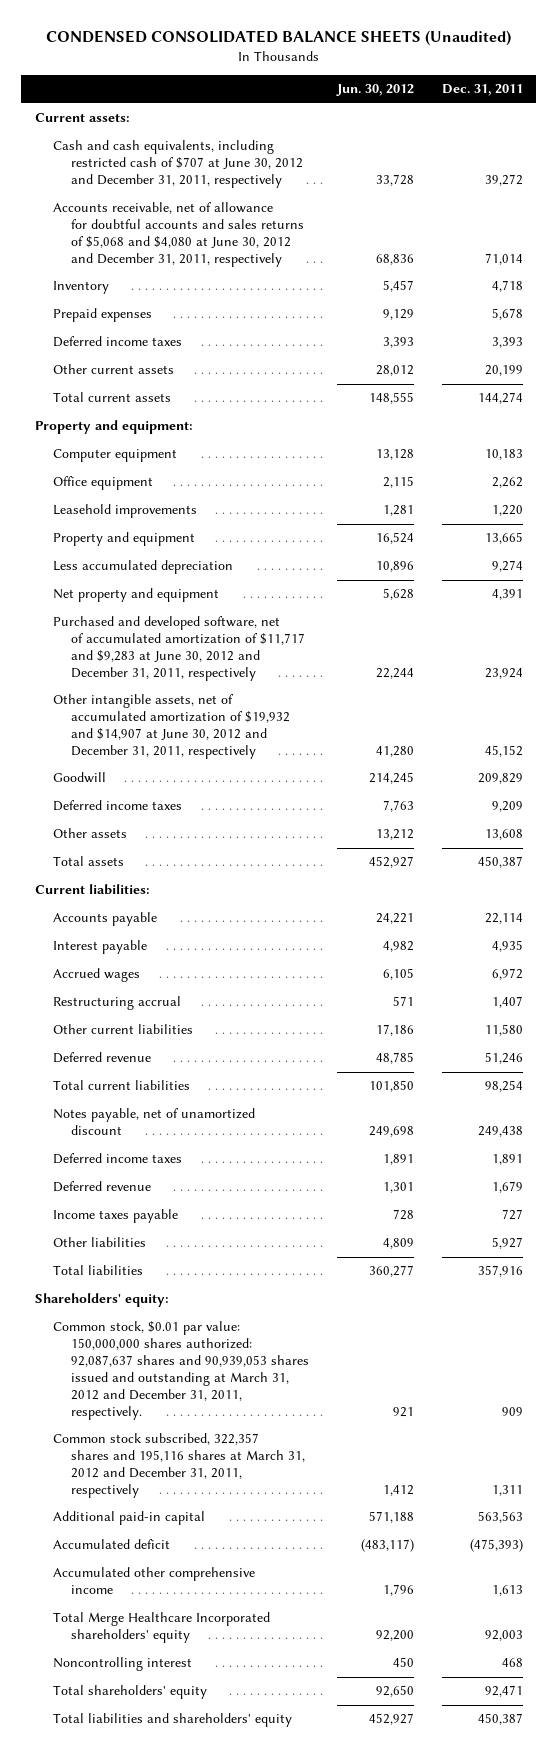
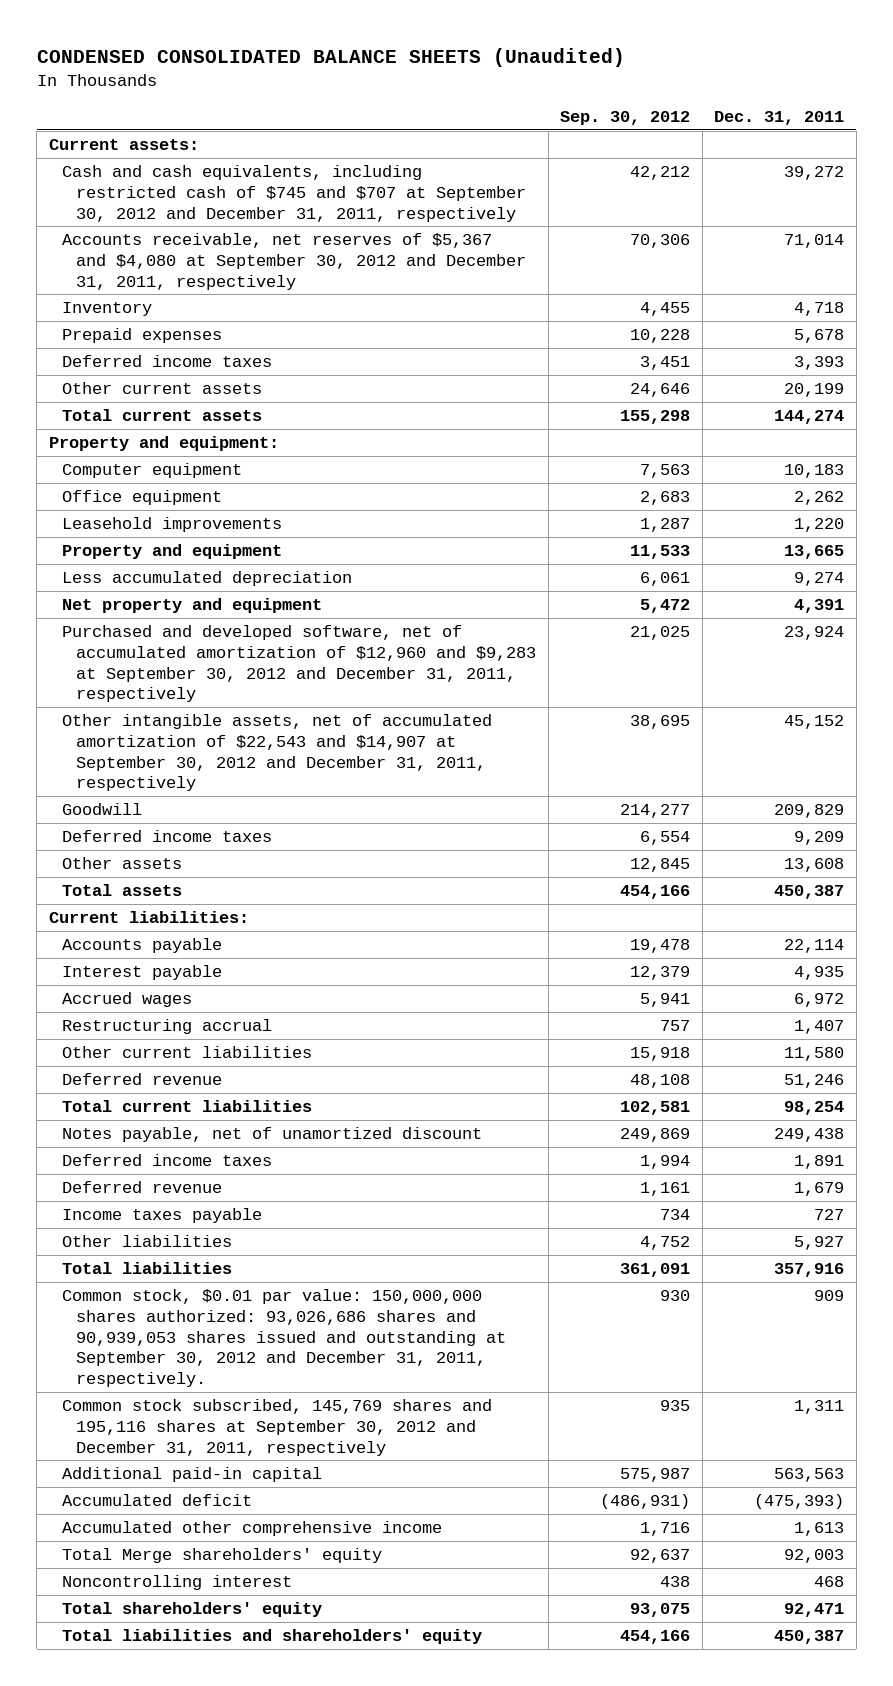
[335,84,414,97] Jun. 30, 2012 -> none
none -> [560,110,691,125] Sep. 30, 2012
[52,140,304,189] Cash and cash equivalents, including restricted cash of $707 at June 30, 2012 and December 31, 2011, respectively -> [62,164,527,222] Cash and cash equivalents, including restricted cash of $745 and $707 at September 30, 2012 and December 31, 2011, respectively
[52,202,305,268] Accounts receivable, net of allowance for doubtful accounts and sales returns of $5,068 and $4,080 at June 30, 2012 and December 31, 2011, respectively -> [62,232,527,290] Accounts receivable, net reserves of $5,367 and $4,080 at September 30, 2012 and December 31, 2011, respectively
[52,616,306,682] Purchased and developed software, net of accumulated amortization of $11,717 and $9,283 at June 30, 2012 and December 31, 2011, respectively -> [62,624,537,703] Purchased and developed software, net of accumulated amortization of $12,960 and $9,283 at September 30, 2012 and December 31, 2011, respectively
[52,694,291,760] Other intangible assets, net of accumulated amortization of $19,932 and $14,907 at June 30, 2012 and December 31, 2011, respectively -> [62,713,493,792] Other intangible assets, net of accumulated amortization of $22,543 and $14,907 at September 30, 2012 and December 31, 2011, respectively
[34,1293,169,1308] Shareholders' equity: -> none
[52,1321,310,1421] Common stock, $0.01 par value: 150,000,000 shares authorized: 92,087,637 shares and 90,939,053 shares issued and outstanding at March 31, 2012 and December 31, 2011, respectively. -> [62,1288,507,1388] Common stock, $0.01 par value: 150,000,000 shares authorized: 93,026,686 shares and 90,939,053 shares issued and outstanding at September 30, 2012 and December 31, 2011, respectively.
[52,1433,306,1499] Common stock subscribed, 322,357 shares and 195,116 shares at March 31, 2012 and December 31, 2011, respectively -> [62,1398,493,1456] Common stock subscribed, 145,769 shares and 195,116 shares at September 30, 2012 and December 31, 2011, respectively
[52,1612,270,1644] Total Merge Healthcare Incorporated shareholders' equity -> [62,1547,383,1563] Total Merge shareholders' equity

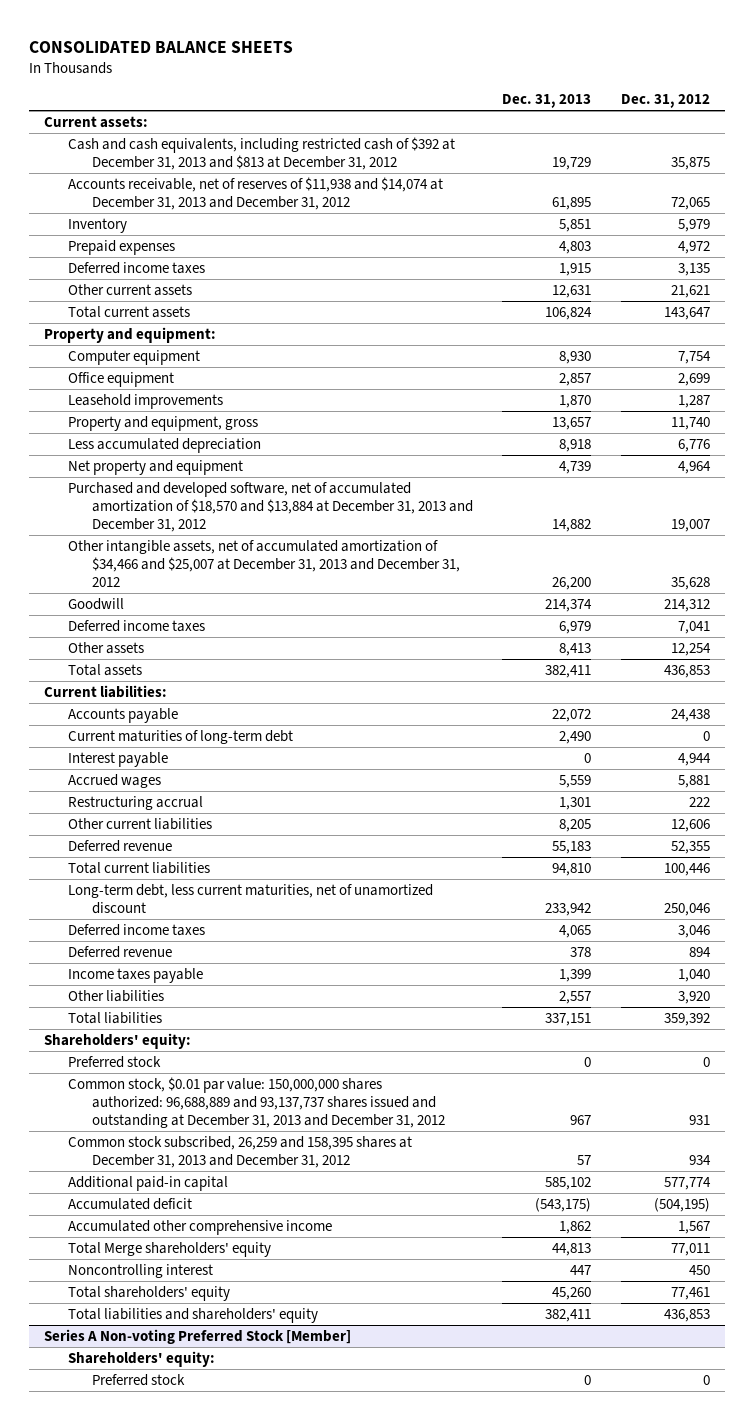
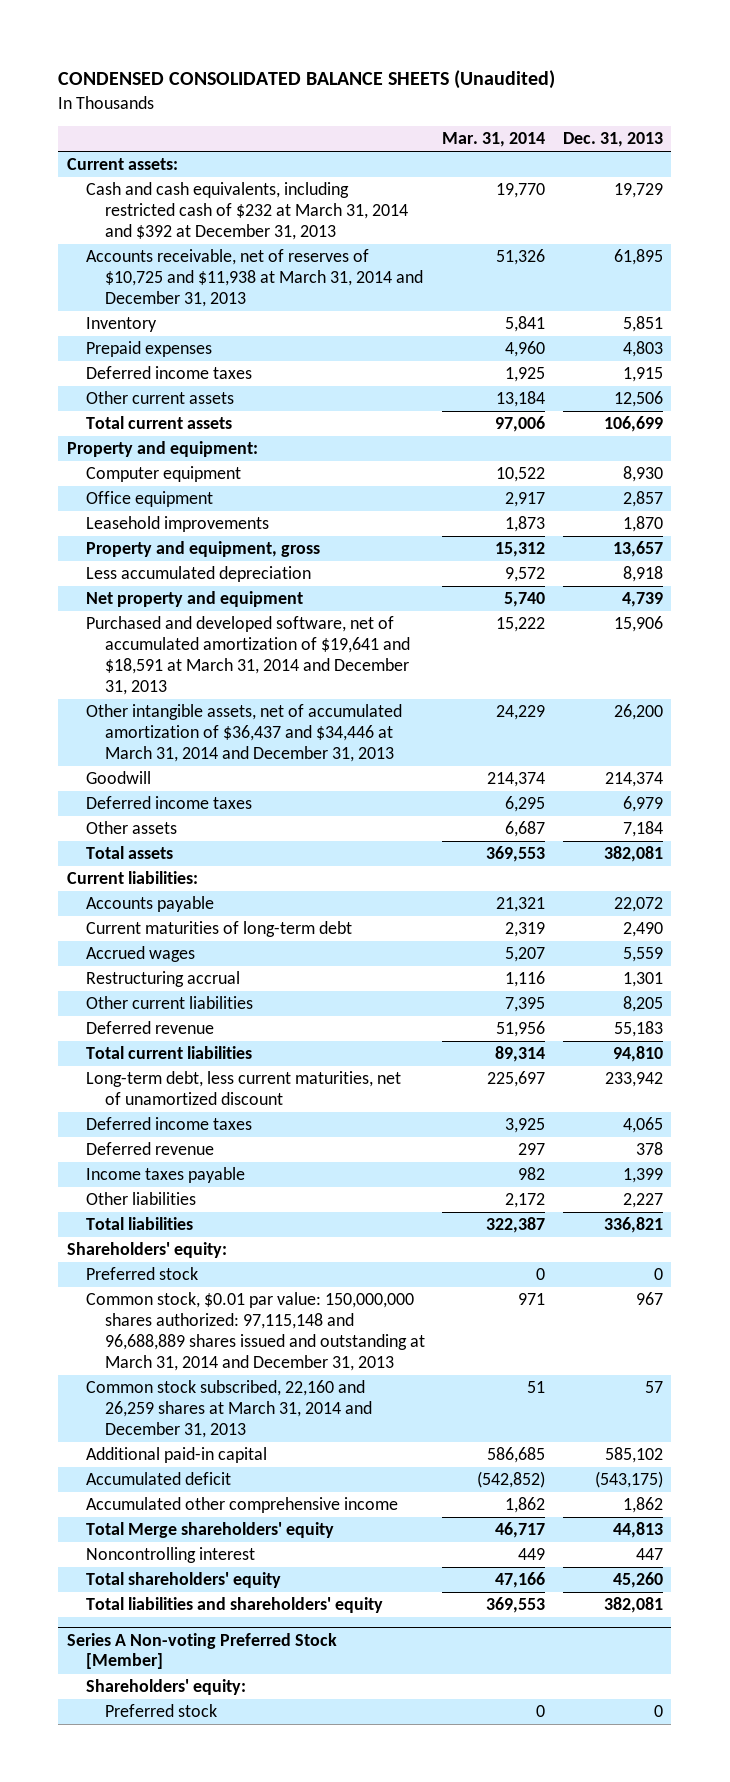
[29,40,294,53] CONSOLIDATED BALANCE SHEETS -> [58,70,556,90] CONDENSED CONSOLIDATED BALANCE SHEETS (Unaudited)
[620,94,710,109] Dec. 31, 2012 -> none
none -> [442,132,546,148] Mar. 31, 2014
[67,137,455,171] Cash and cash equivalents, including restricted cash of $392 at December 31, 2013 and $813 at December 31, 2012 -> [86,182,409,240] Cash and cash equivalents, including restricted cash of $232 at March 31, 2014 and $392 at December 31, 2013
[67,177,443,211] Accounts receivable, net of reserves of $11,938 and $14,074 at December 31, 2013 and December 31, 2012 -> [86,249,424,307] Accounts receivable, net of reserves of $10,725 and $11,938 at March 31, 2014 and December 31, 2013
[552,285,592,299] 12,631 -> [613,391,663,408] 12,506
[545,307,593,321] 106,824 -> [603,416,663,433] 106,699
[67,482,473,533] Purchased and developed software, net of accumulated amortization of $18,570 and $13,884 at December 31, 2013 and December 31, 2012 -> [86,616,411,695] Purchased and developed software, net of accumulated amortization of $19,641 and $18,591 at March 31, 2014 and December 31, 2013
[552,519,592,533] 14,882 -> [613,616,663,633] 15,906
[67,540,460,588] Other intangible assets, net of accumulated amortization of $34,466 and $25,007 at December 31, 2013 and December 31, 2012 -> [86,704,403,762] Other intangible assets, net of accumulated amortization of $36,437 and $34,446 at March 31, 2014 and December 31, 2013
[559,643,592,657] 8,413 -> [622,821,663,838] 7,184
[545,665,592,679] 382,411 -> [603,846,663,863] 382,081
[67,752,168,768] Interest payable -> none
[559,991,592,1005] 2,557 -> [622,1193,663,1209] 2,227
[545,1013,592,1027] 337,151 -> [603,1217,663,1234] 336,821
[67,1077,445,1129] Common stock, $0.01 par value: 150,000,000 shares authorized: 96,688,889 and 93,137,737 shares issued and outstanding at December 31, 2013 and December 31, 2012 -> [86,1292,426,1371] Common stock, $0.01 par value: 150,000,000 shares authorized: 97,115,148 and 96,688,889 shares issued and outstanding at March 31, 2014 and December 31, 2013
[67,1136,412,1169] Common stock subscribed, 26,259 and 158,395 shares at December 31, 2013 and December 31, 2012 -> [86,1380,373,1438] Common stock subscribed, 22,160 and 26,259 shares at March 31, 2014 and December 31, 2013
[545,1309,592,1323] 382,411 -> [603,1597,663,1614] 382,081

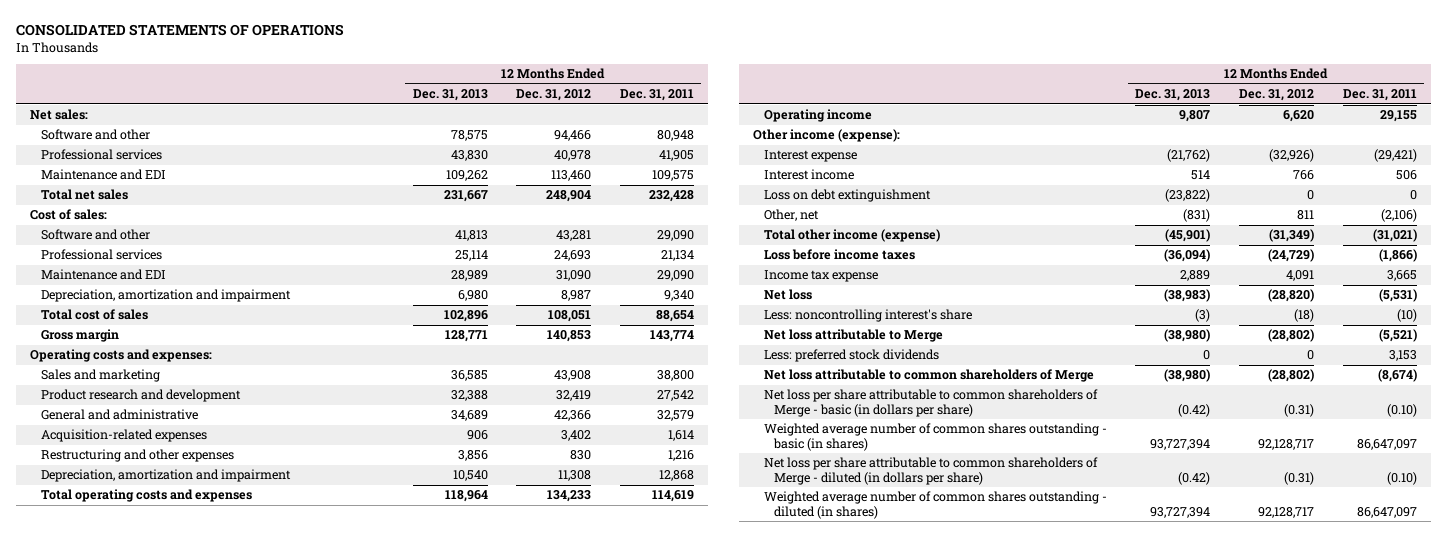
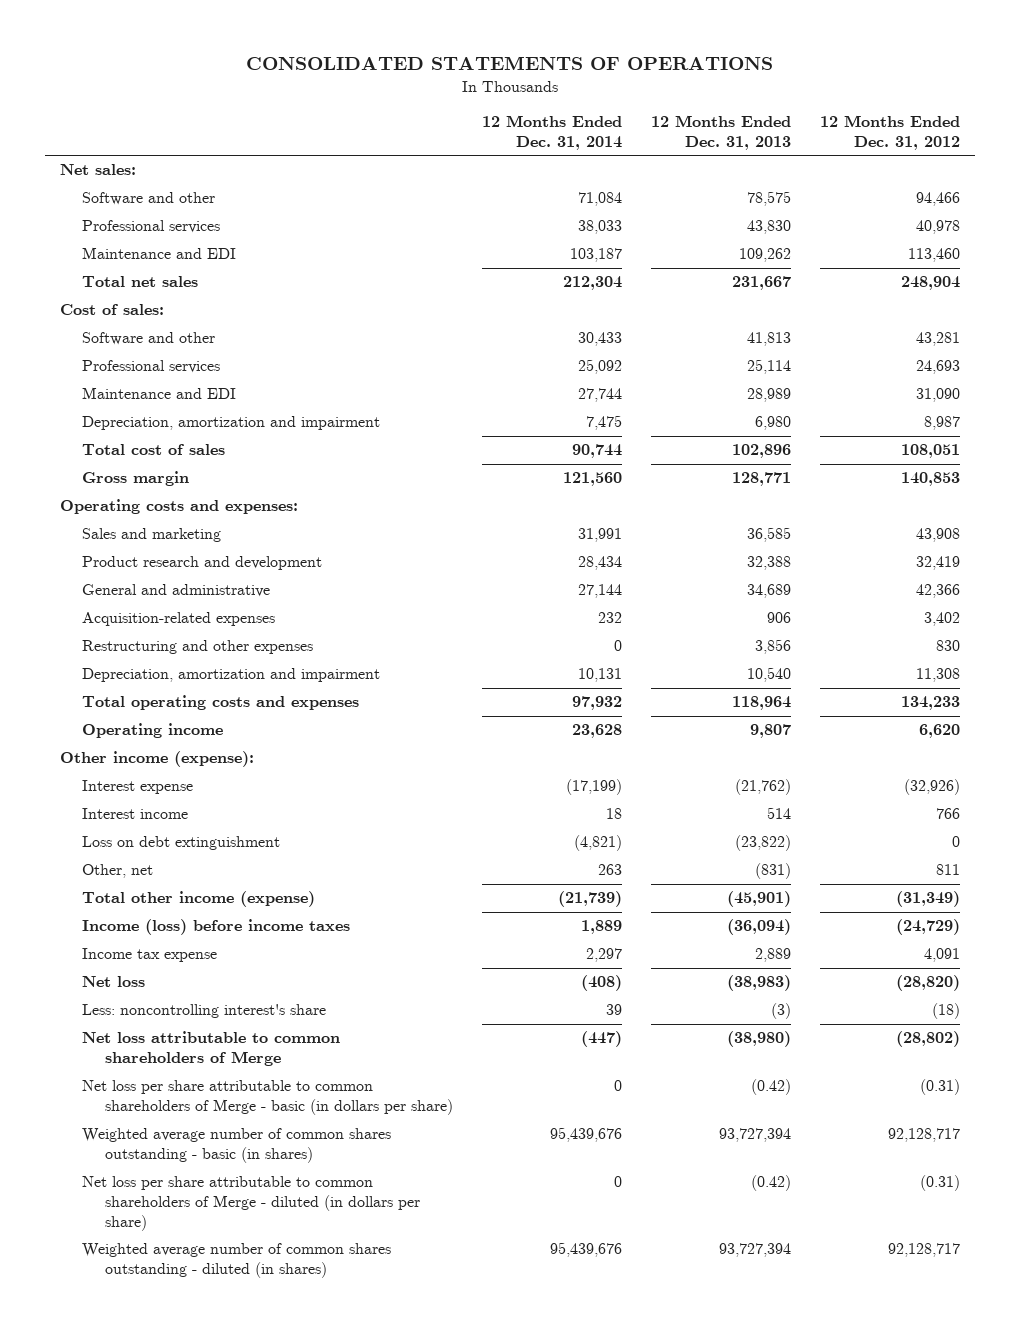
[619,89,694,102] Dec. 31, 2011 -> none
none -> [482,115,623,151] 12 Months Ended Dec. 31, 2014
[763,249,915,261] Loss before income taxes -> [82,919,351,936] Income (loss) before income taxes
[763,329,943,343] Net loss attributable to Merge -> none
[763,349,939,363] Less: preferred stock dividends -> none

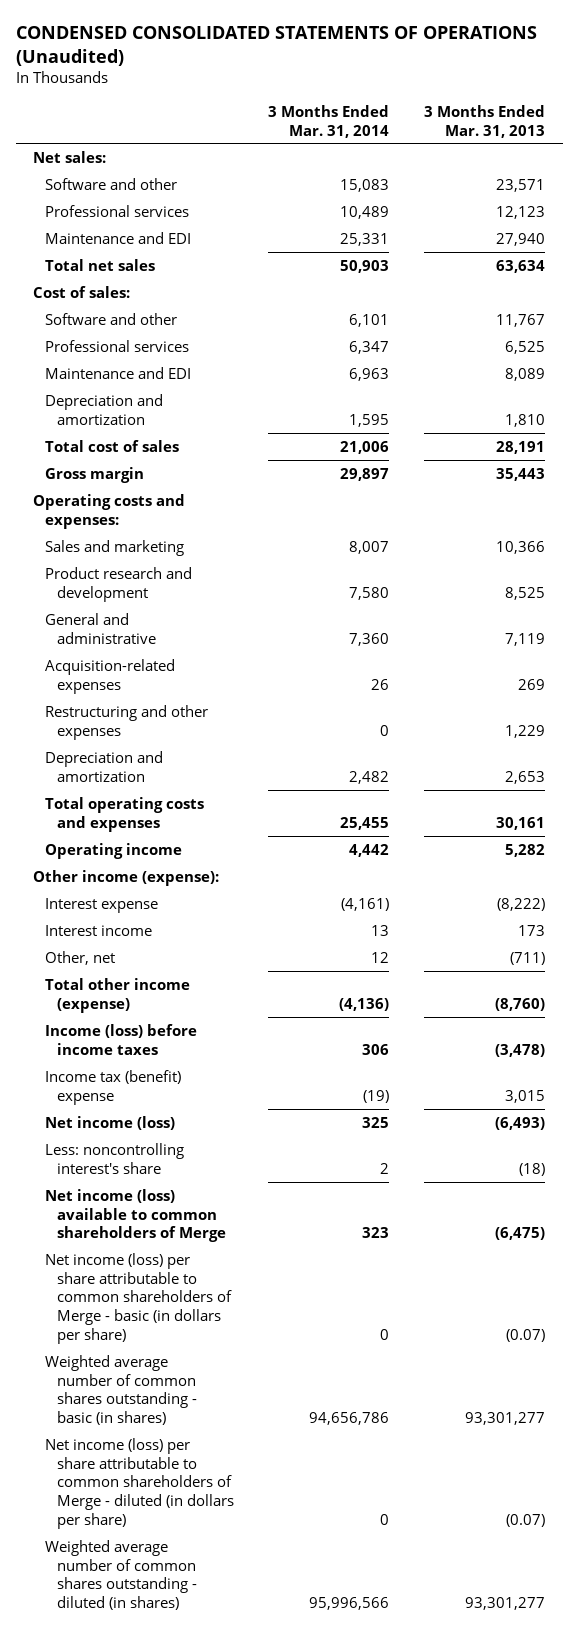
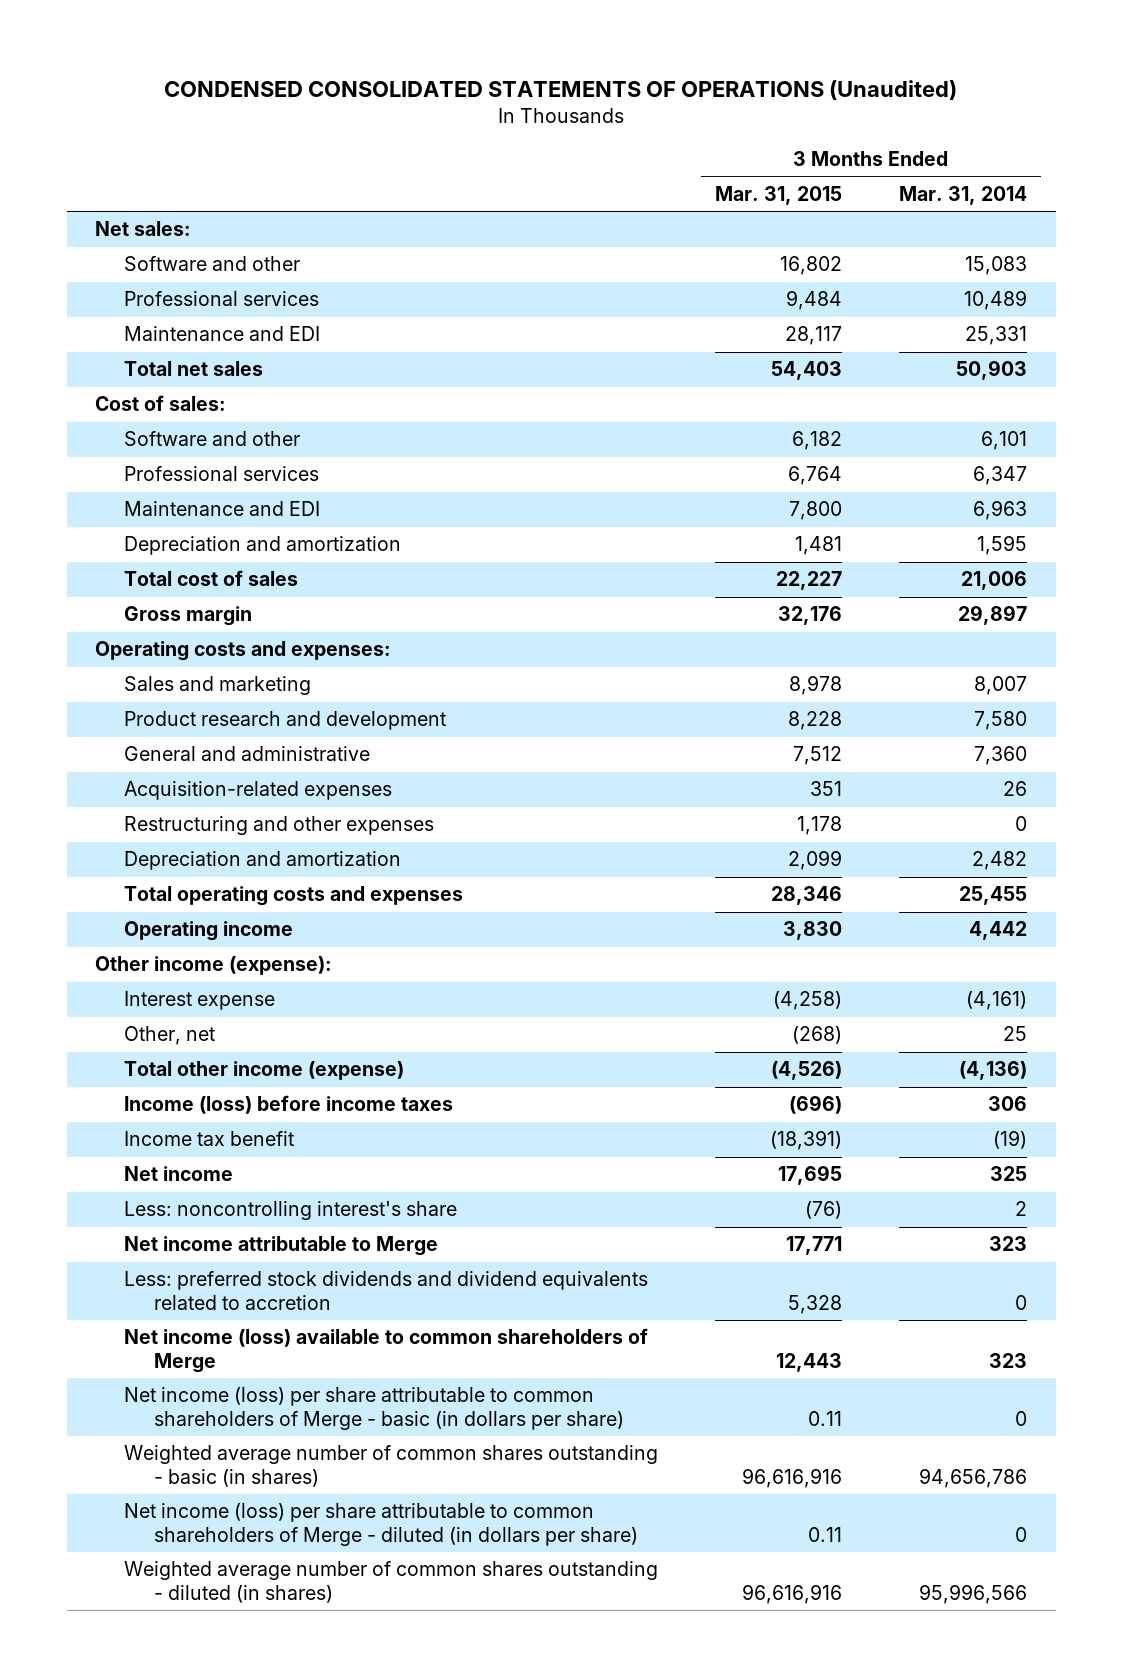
[424,104,546,138] 3 Months Ended Mar. 31, 2013 -> none
none -> [715,186,843,206] Mar. 31, 2015
[44,924,152,936] Interest income -> none
[371,951,390,963] 12 -> [1003,1026,1028,1042] 25
[44,1069,181,1105] Income tax (benefit) expense -> [124,1131,295,1147] Income tax benefit
[44,1115,175,1130] Net income (loss) -> [124,1166,234,1182] Net income
none -> [124,1236,439,1257] Net income attributable to Merge
none -> [124,1271,649,1311] Less: preferred stock dividends and dividend equivalents related to accretion

